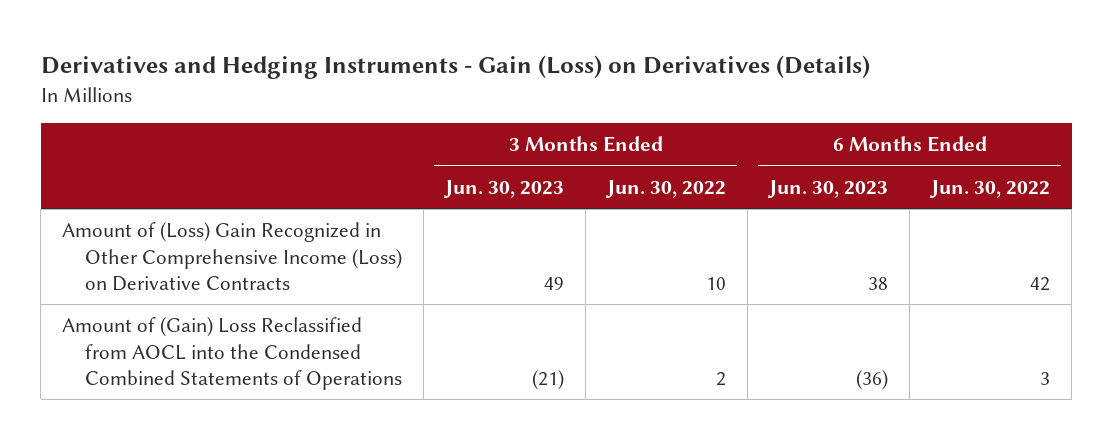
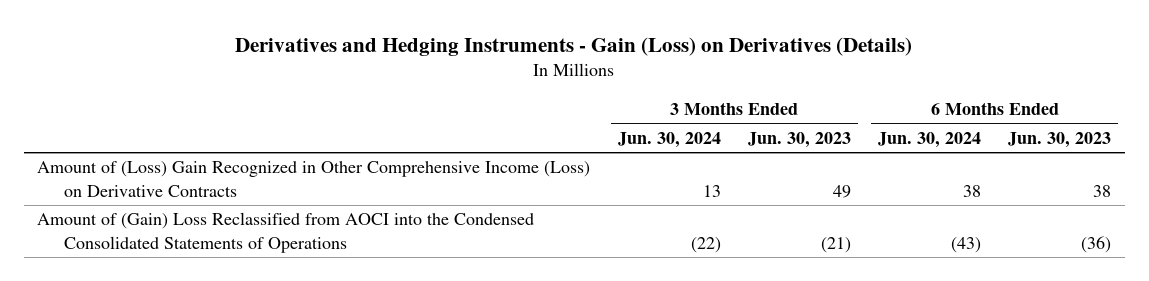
[605,179,727,198] Jun. 30, 2022 -> none
[929,179,1051,198] Jun. 30, 2022 -> none
none -> [617,131,721,148] Jun. 30, 2024
none -> [878,131,982,148] Jun. 30, 2024
[62,317,402,390] Amount of (Gain) Loss Reclassified from AOCL into the Condensed Combined Statements of Operations -> [37,212,535,253] Amount of (Gain) Loss Reclassified from AOCI into the Condensed Consolidated Statements of Operations

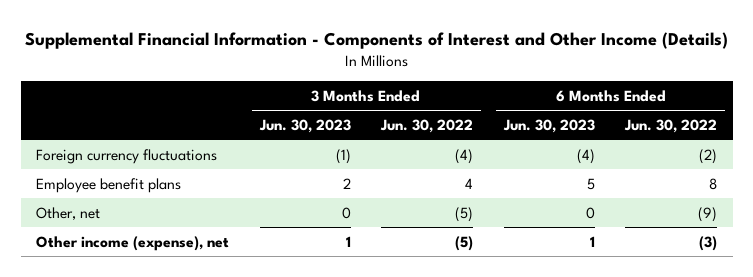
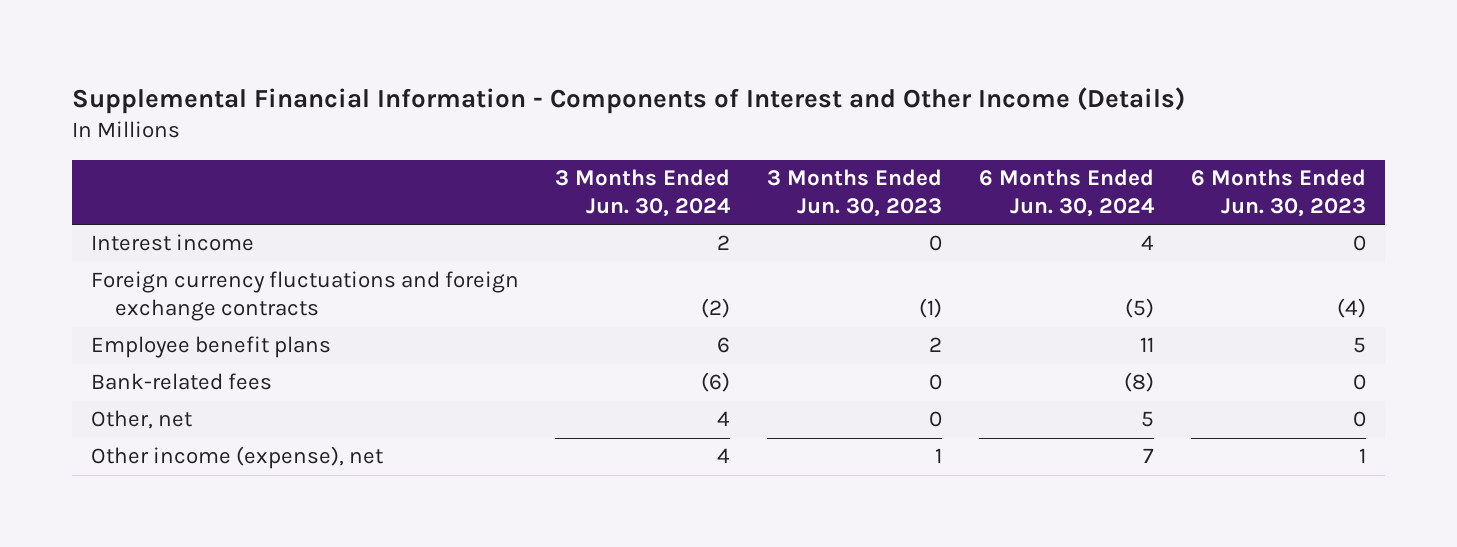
[380,118,474,133] Jun. 30, 2022 -> none
[624,118,718,133] Jun. 30, 2022 -> none
none -> [555,169,732,218] 3 Months Ended Jun. 30, 2024
none -> [979,169,1156,218] 6 Months Ended Jun. 30, 2024
none -> [90,234,254,252] Interest income
[36,148,218,164] Foreign currency fluctuations -> [90,271,519,322] Foreign currency fluctuations and foreign exchange contracts
none -> [90,373,272,391] Bank-related fees

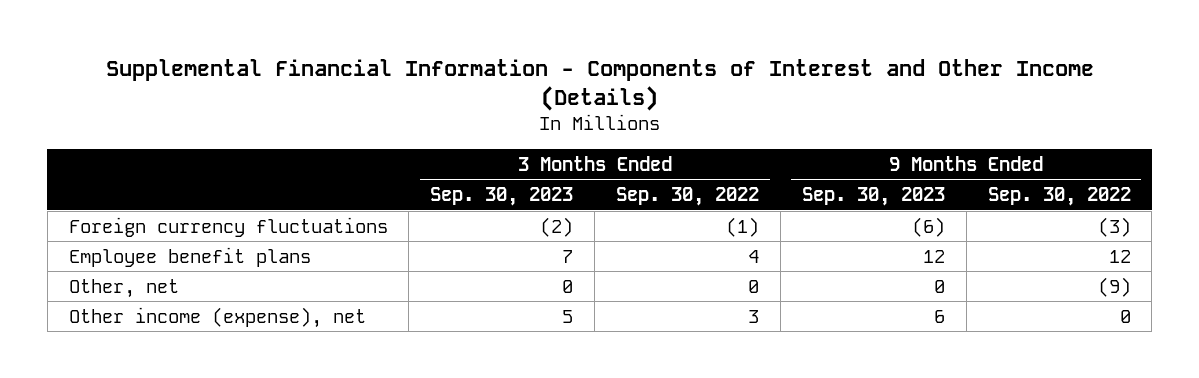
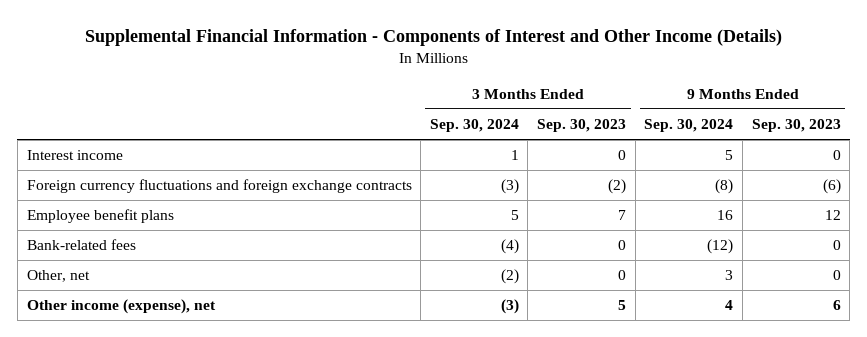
[616,186,760,206] Sep. 30, 2022 -> none
[987,186,1131,206] Sep. 30, 2022 -> none
none -> [429,119,519,133] Sep. 30, 2024
none -> [644,119,734,133] Sep. 30, 2024
none -> [26,150,123,161] Interest income
[68,216,388,237] Foreign currency fluctuations -> [26,179,412,194] Foreign currency fluctuations and foreign exchange contracts
none -> [26,239,136,251] Bank-related fees

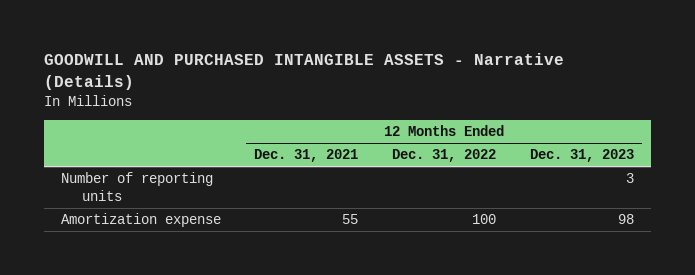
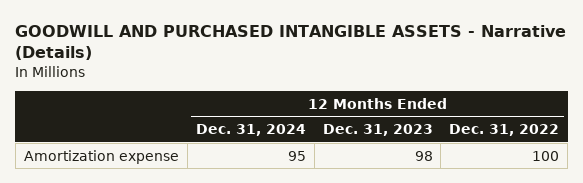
[254,149,359,163] Dec. 31, 2021 -> none
none -> [195,124,306,137] Dec. 31, 2024
[60,172,213,201] Number of reporting units -> none

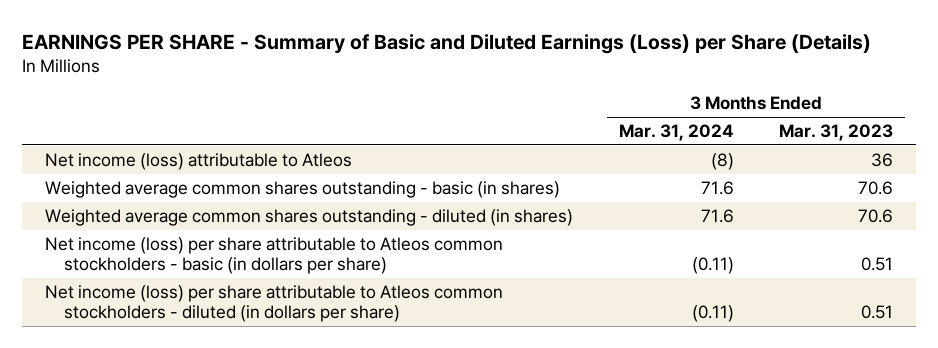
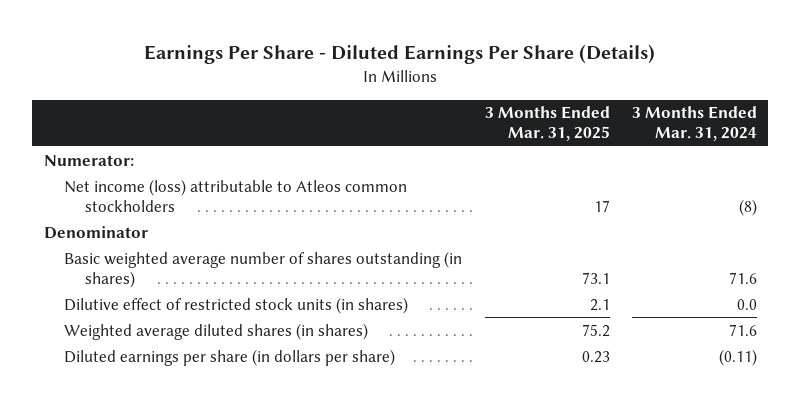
[22,33,872,54] EARNINGS PER SHARE - Summary of Basic and Diluted Earnings (Loss) per Share (Details) -> [144,44,656,65] Earnings Per Share - Diluted Earnings Per Share (Details)
[779,124,894,142] Mar. 31, 2023 -> none
none -> [484,106,610,142] 3 Months Ended Mar. 31, 2025
[44,236,503,275] Net income (loss) per share attributable to Atleos common stockholders - basic (in dollars per share) -> none
none -> [43,154,134,166] Numerator:
[44,152,352,170] Net income (loss) attributable to Atleos -> [64,178,408,212] Net income (loss) attributable to Atleos common stockholders
none -> [43,225,148,239] Denominator
[44,180,560,198] Weighted average common shares outstanding - basic (in shares) -> [64,250,463,288] Basic weighted average number of shares outstanding (in shares)
none -> [64,296,409,314] Dilutive effect of restricted stock units (in shares)
[44,208,573,226] Weighted average common shares outstanding - diluted (in shares) -> [64,322,369,340] Weighted average diluted shares (in shares)
[44,284,503,323] Net income (loss) per share attributable to Atleos common stockholders - diluted (in dollars per share) -> [64,348,396,366] Diluted earnings per share (in dollars per share)

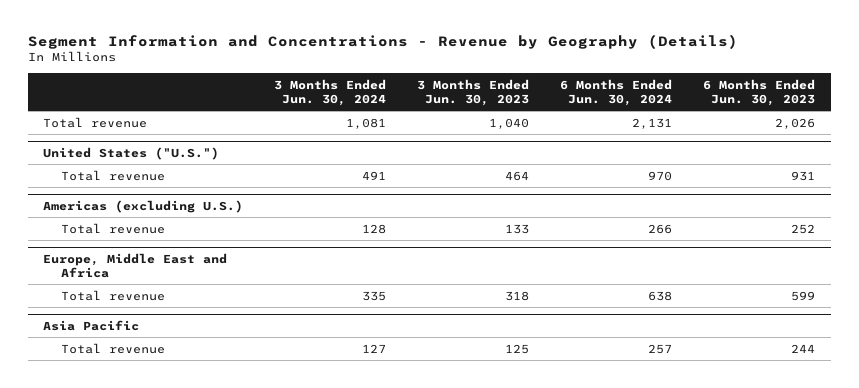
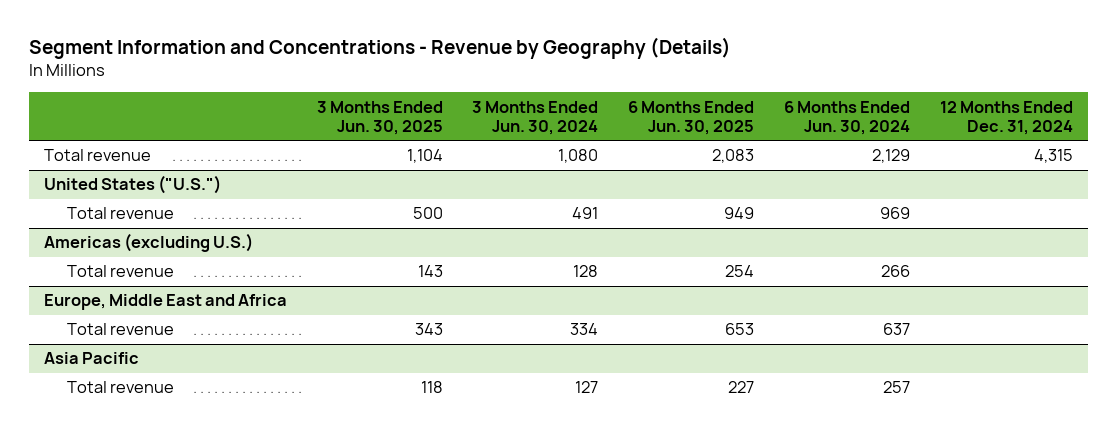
[417,78,530,106] 3 Months Ended Jun. 30, 2023 -> none
[703,78,816,106] 6 Months Ended Jun. 30, 2023 -> none
none -> [316,100,443,135] 3 Months Ended Jun. 30, 2025
none -> [628,100,755,135] 6 Months Ended Jun. 30, 2025
none -> [940,100,1074,135] 12 Months Ended Dec. 31, 2024
[346,117,387,129] 1,081 -> [558,149,599,164] 1,080
[632,117,673,129] 2,131 -> [872,149,911,164] 2,129
[648,170,673,181] 970 -> [880,207,911,220] 969
[362,290,387,301] 335 -> [570,323,599,336] 334
[648,290,673,301] 638 -> [883,323,911,336] 637

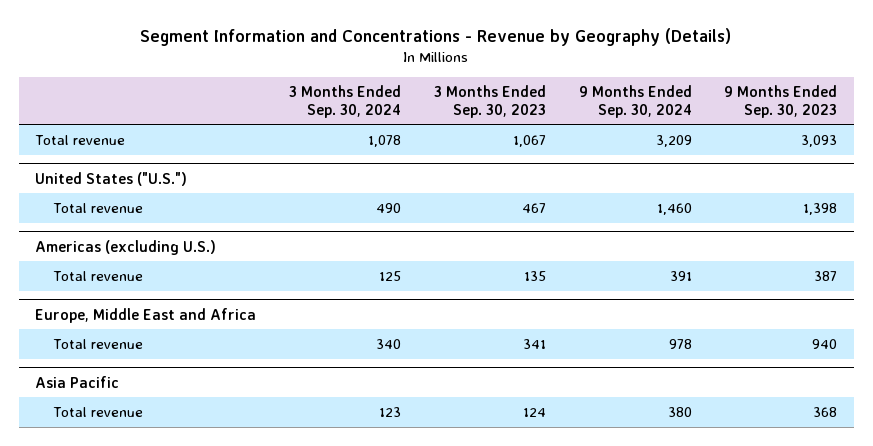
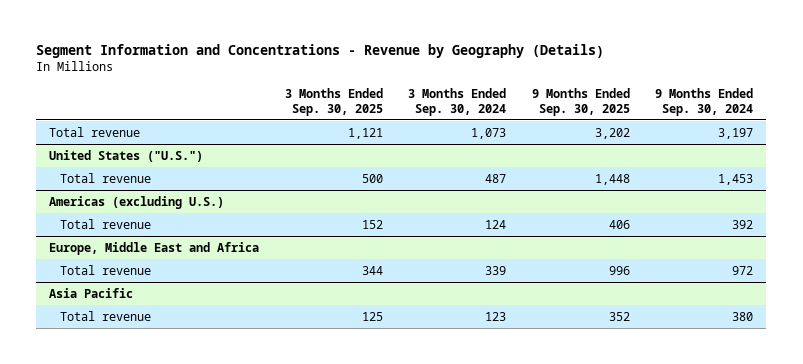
[433,84,546,118] 3 Months Ended Sep. 30, 2023 -> none
[724,84,838,118] 9 Months Ended Sep. 30, 2023 -> none
none -> [284,88,383,116] 3 Months Ended Sep. 30, 2025
none -> [531,88,630,116] 9 Months Ended Sep. 30, 2025
[368,134,402,147] 1,078 -> [471,127,507,139] 1,073
[655,134,692,147] 3,209 -> [718,127,754,139] 3,197
[376,202,402,213] 490 -> [485,173,507,183] 487
[656,202,692,215] 1,460 -> [718,173,754,185] 1,453
[379,270,402,281] 125 -> [485,219,507,229] 124
[669,270,692,281] 391 -> [732,219,754,229] 392
[376,338,402,349] 340 -> [485,265,507,275] 339
[668,338,692,349] 978 -> [732,265,754,275] 972

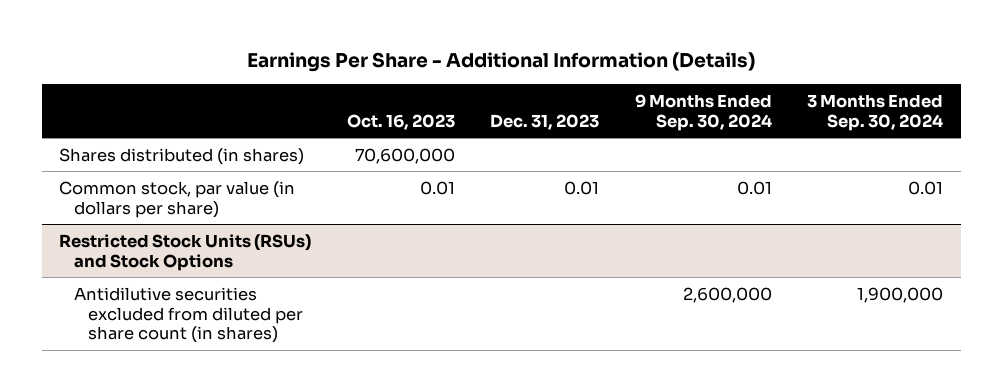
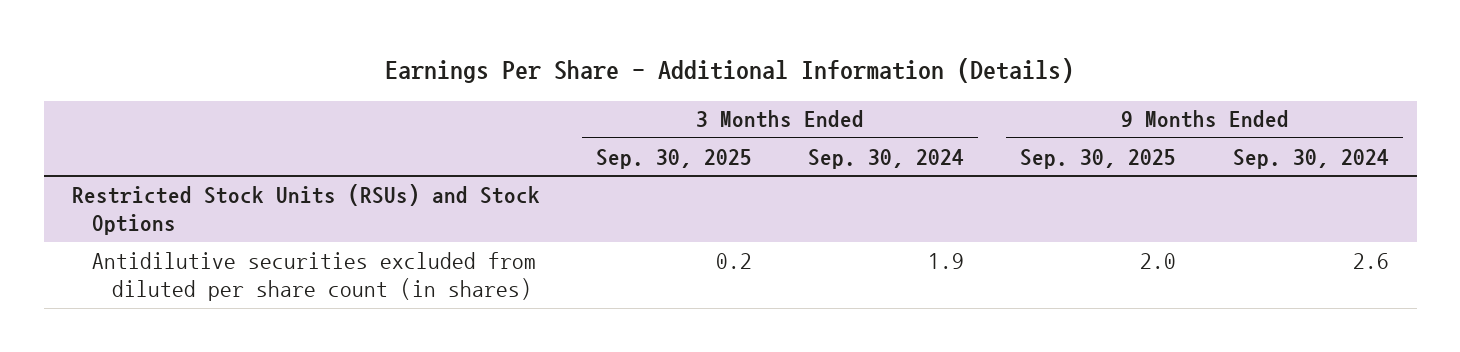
[346,113,455,130] Oct. 16, 2023 -> none
[490,113,600,130] Dec. 31, 2023 -> none
none -> [595,148,752,169] Sep. 30, 2025
none -> [1020,148,1177,169] Sep. 30, 2025
[59,147,305,165] Shares distributed (in shares) -> none
[59,180,296,218] Common stock, par value (in dollars per share) -> none
[682,286,772,303] 2,600,000 -> [1352,252,1389,269] 2.6
[857,286,944,303] 1,900,000 -> [928,252,965,269] 1.9

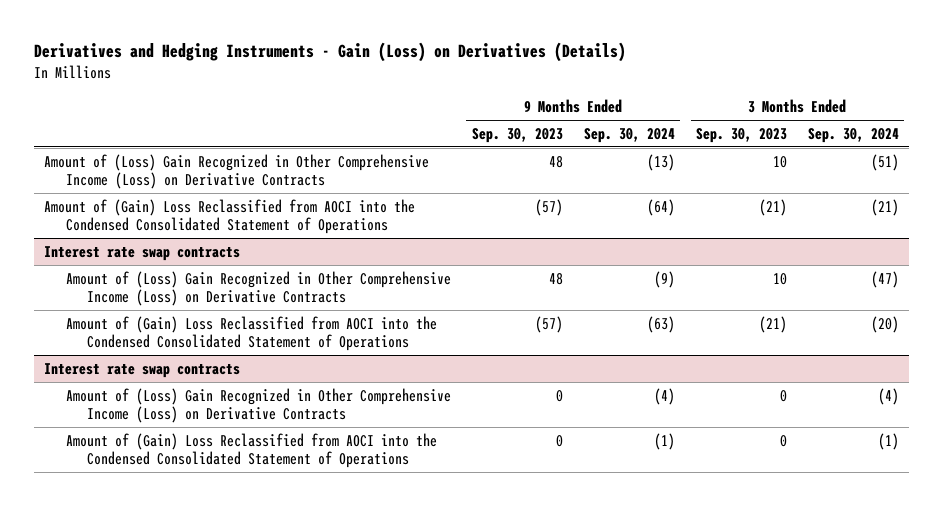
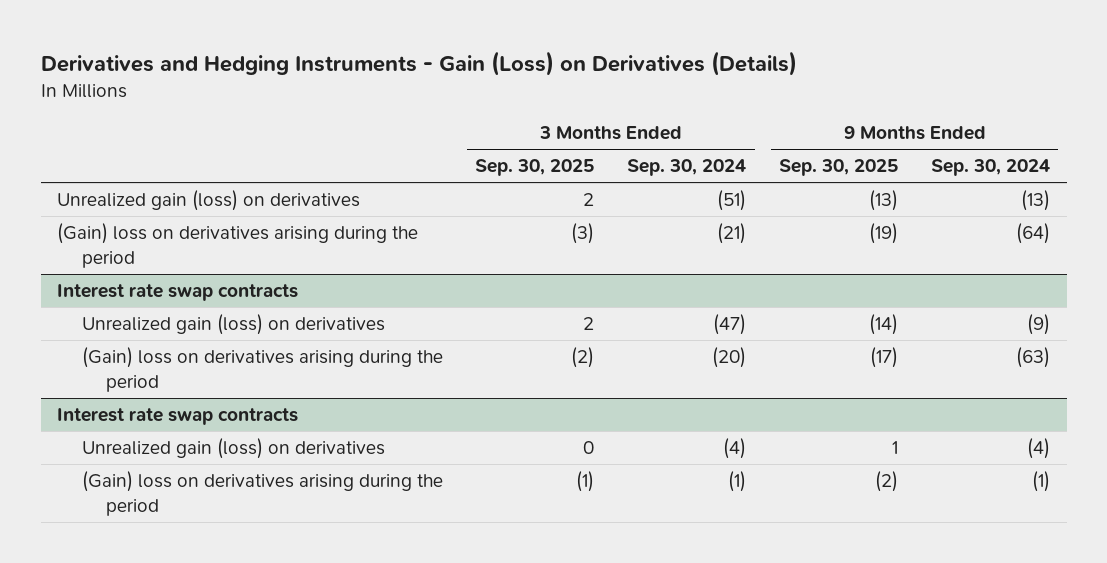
[471,127,563,143] Sep. 30, 2023 -> none
[695,127,787,143] Sep. 30, 2023 -> none
none -> [475,159,595,177] Sep. 30, 2025
none -> [779,159,899,177] Sep. 30, 2025
[44,153,430,189] Amount of (Loss) Gain Recognized in Other Comprehensive Income (Loss) on Derivative Contracts -> [57,190,361,212] Unrealized gain (loss) on derivatives
[44,198,416,234] Amount of (Gain) Loss Reclassified from AOCI into the Condensed Consolidated Statement of Operations -> [57,223,419,269] (Gain) loss on derivatives arising during the period
[65,270,451,306] Amount of (Loss) Gain Recognized in Other Comprehensive Income (Loss) on Derivative Contracts -> [81,314,385,336] Unrealized gain (loss) on derivatives
[65,315,437,351] Amount of (Gain) Loss Reclassified from AOCI into the Condensed Consolidated Statement of Operations -> [81,347,443,393] (Gain) loss on derivatives arising during the period
[65,387,451,423] Amount of (Loss) Gain Recognized in Other Comprehensive Income (Loss) on Derivative Contracts -> [81,438,385,460] Unrealized gain (loss) on derivatives
[65,432,437,468] Amount of (Gain) Loss Reclassified from AOCI into the Condensed Consolidated Statement of Operations -> [81,471,443,517] (Gain) loss on derivatives arising during the period

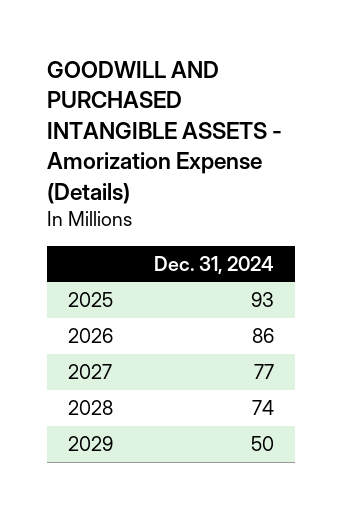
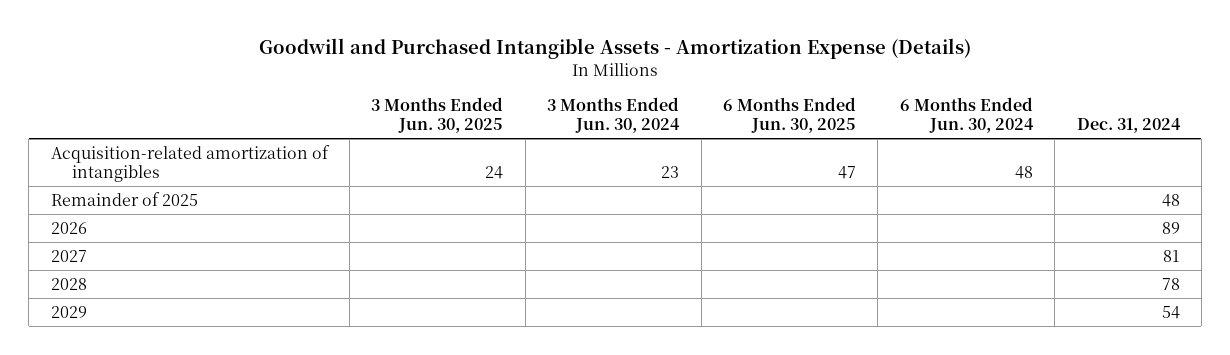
[47,60,283,204] GOODWILL AND PURCHASED INTANGIBLE ASSETS - Amorization Expense (Details) -> [259,37,972,59] Goodwill and Purchased Intangible Assets - Amortization Expense (Details)
none -> [371,97,504,134] 3 Months Ended Jun. 30, 2025
none -> [547,97,681,134] 3 Months Ended Jun. 30, 2024
none -> [722,97,856,134] 6 Months Ended Jun. 30, 2025
none -> [899,97,1034,134] 6 Months Ended Jun. 30, 2024
[67,291,113,307] 2025 -> none
none -> [50,144,330,182] Acquisition-related amortization of intangibles
none -> [50,191,198,206] Remainder of 2025
[252,327,275,343] 86 -> [1161,221,1180,234] 89
[254,363,275,379] 77 -> [1162,249,1180,262] 81
[252,399,275,415] 74 -> [1161,277,1180,290] 78
[251,435,275,451] 50 -> [1161,305,1180,319] 54

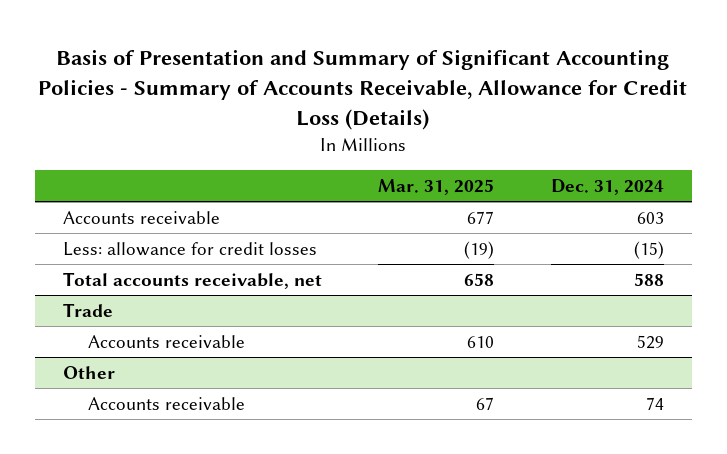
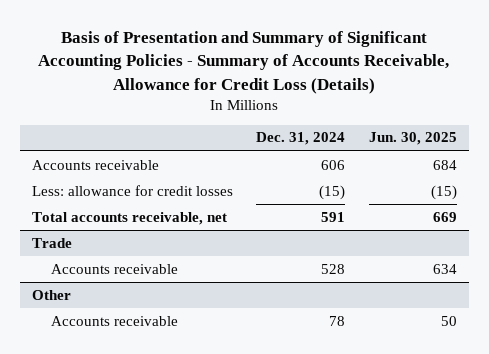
[378,178,495,195] Mar. 31, 2025 -> none
none -> [368,132,457,146] Jun. 30, 2025
[636,211,664,224] 603 -> [321,159,346,170] 606
[633,272,664,286] 588 -> [321,211,346,222] 591
[636,334,664,349] 529 -> [321,263,346,274] 528
[645,396,664,410] 74 -> [329,315,346,326] 78

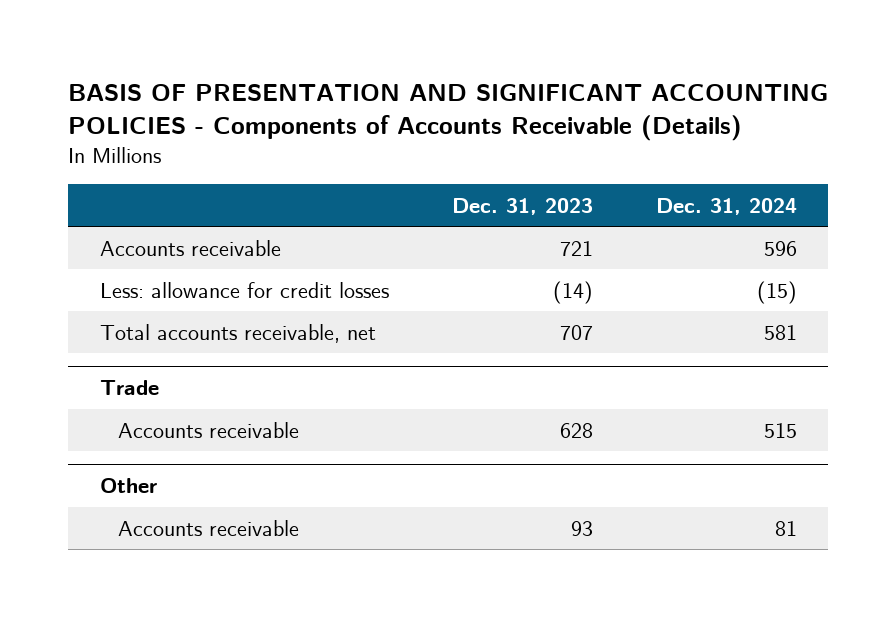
[38,31,450,94] Basis of Presentation and Summary of Significant Accounting Policies - Summary of Accounts Receivable, Allowance for Credit Loss (Details) -> [67,84,828,142] BASIS OF PRESENTATION AND SIGNIFICANT ACCOUNTING POLICIES - Components of Accounts Receivable (Details)
[368,132,457,146] Jun. 30, 2025 -> none
none -> [451,197,593,215] Dec. 31, 2023
[321,159,346,170] 606 -> [763,240,797,256] 596
[321,211,346,222] 591 -> [763,324,797,340] 581
[321,263,346,274] 528 -> [763,422,797,438] 515
[329,315,346,326] 78 -> [774,520,797,536] 81

